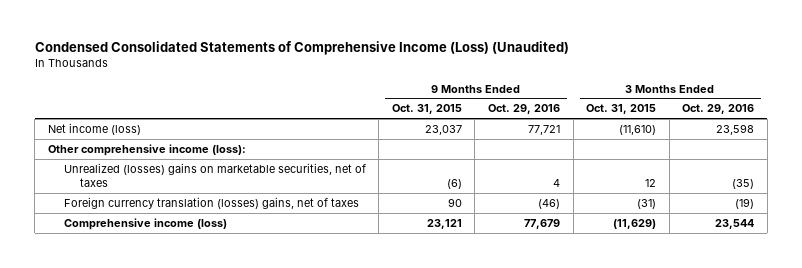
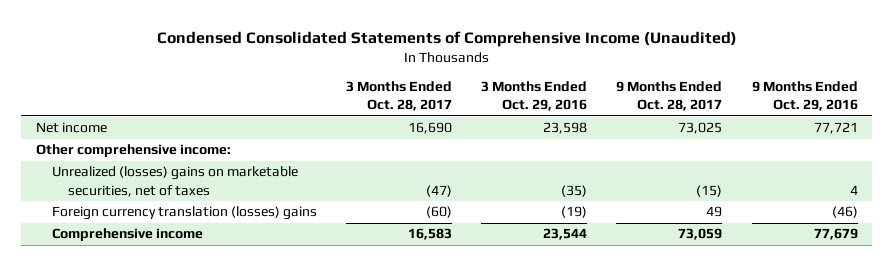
[34,41,569,56] Condensed Consolidated Statements of Comprehensive Income (Loss) (Unaudited) -> [156,30,737,47] Condensed Consolidated Statements of Comprehensive Income (Unaudited)
[391,104,462,115] Oct. 31, 2015 -> none
[586,104,657,115] Oct. 31, 2015 -> none
none -> [345,81,452,112] 3 Months Ended Oct. 28, 2017
none -> [616,81,723,112] 9 Months Ended Oct. 28, 2017
[47,122,141,135] Net income (loss) -> [35,122,107,134] Net income
[47,143,246,156] Other comprehensive income (loss): -> [35,144,231,158] Other comprehensive income:
[63,196,359,209] Foreign currency translation (losses) gains, net of taxes -> [51,206,317,221] Foreign currency translation (losses) gains
[63,217,227,230] Comprehensive income (loss) -> [51,228,203,242] Comprehensive income

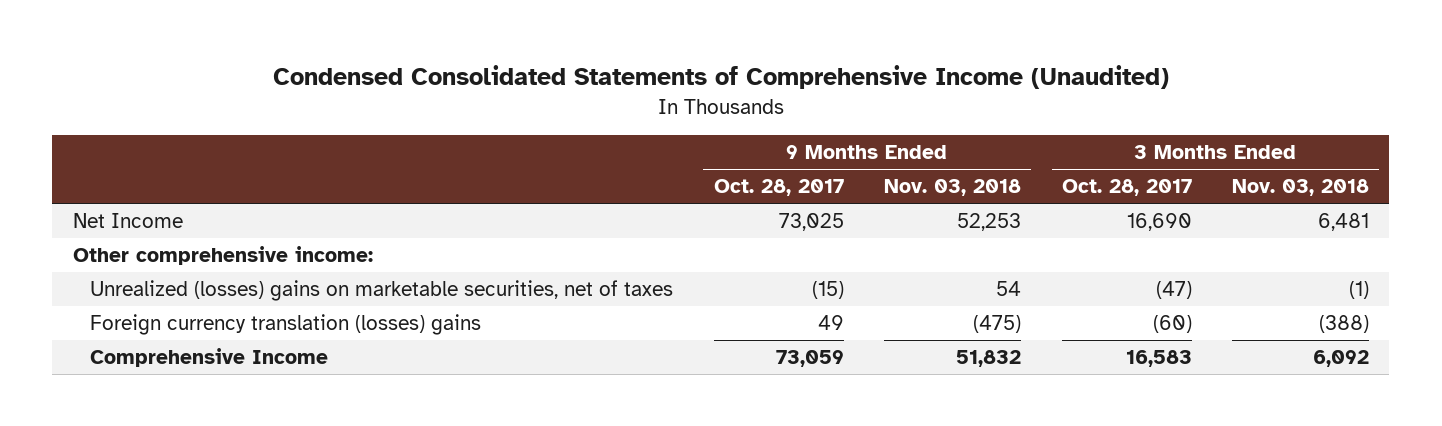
[481,81,588,112] 3 Months Ended Oct. 29, 2016 -> none
[751,81,858,112] 9 Months Ended Oct. 29, 2016 -> none
none -> [884,179,1022,197] Nov. 03, 2018
none -> [1232,179,1370,197] Nov. 03, 2018
[35,122,107,134] Net income -> [72,213,183,229] Net Income
[51,228,203,242] Comprehensive income -> [90,348,329,368] Comprehensive Income

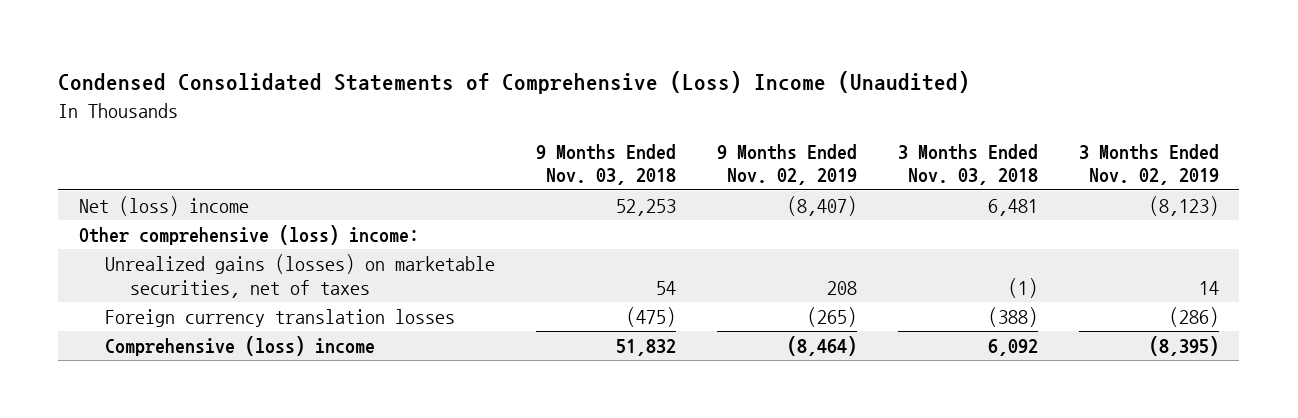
[272,65,1169,90] Condensed Consolidated Statements of Comprehensive Income (Unaudited) -> [58,71,971,95] Condensed Consolidated Statements of Comprehensive (Loss) Income (Unaudited)
[713,179,844,197] Oct. 28, 2017 -> none
[1061,179,1192,197] Oct. 28, 2017 -> none
none -> [716,143,857,186] 9 Months Ended Nov. 02, 2019
none -> [1078,143,1219,186] 3 Months Ended Nov. 02, 2019
[72,213,183,229] Net Income -> [78,196,249,217] Net (loss) income
[72,246,373,266] Other comprehensive income: -> [78,225,419,246] Other comprehensive (loss) income:
[90,280,674,302] Unrealized (losses) gains on marketable securities, net of taxes -> [104,254,495,298] Unrealized gains (losses) on marketable securities, net of taxes
[90,314,482,336] Foreign currency translation (losses) gains -> [104,309,455,328] Foreign currency translation losses
[90,348,329,368] Comprehensive Income -> [104,336,375,357] Comprehensive (loss) income

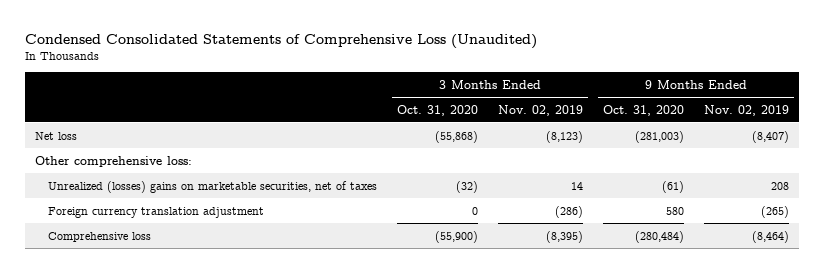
[58,71,971,95] Condensed Consolidated Statements of Comprehensive (Loss) Income (Unaudited) -> [25,33,538,49] Condensed Consolidated Statements of Comprehensive Loss (Unaudited)
[535,143,676,186] 9 Months Ended Nov. 03, 2018 -> none
[897,143,1038,186] 3 Months Ended Nov. 03, 2018 -> none
none -> [397,104,479,116] Oct. 31, 2020
none -> [603,104,685,116] Oct. 31, 2020
[78,196,249,217] Net (loss) income -> [35,131,78,140] Net loss
[78,225,419,246] Other comprehensive (loss) income: -> [35,155,193,167] Other comprehensive loss:
[104,254,495,298] Unrealized gains (losses) on marketable securities, net of taxes -> [47,180,377,193] Unrealized (losses) gains on marketable securities, net of taxes
[104,309,455,328] Foreign currency translation losses -> [47,206,264,218] Foreign currency translation adjustment
[104,336,375,357] Comprehensive (loss) income -> [47,231,151,242] Comprehensive loss

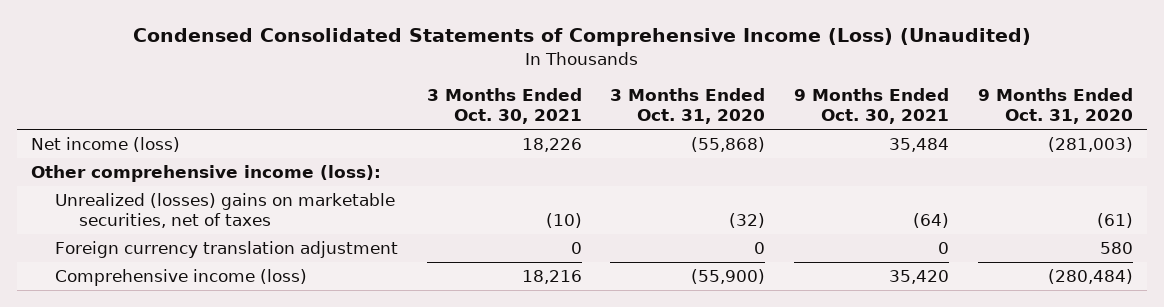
[25,33,538,49] Condensed Consolidated Statements of Comprehensive Loss (Unaudited) -> [132,28,1031,47] Condensed Consolidated Statements of Comprehensive Income (Loss) (Unaudited)
[498,104,584,116] Nov. 02, 2019 -> none
[704,104,790,116] Nov. 02, 2019 -> none
none -> [426,88,582,125] 3 Months Ended Oct. 30, 2021
none -> [794,88,950,125] 9 Months Ended Oct. 30, 2021
[35,131,78,140] Net loss -> [31,137,181,153] Net income (loss)
[35,155,193,167] Other comprehensive loss: -> [31,165,382,183] Other comprehensive income (loss):
[47,231,151,242] Comprehensive loss -> [55,269,308,287] Comprehensive income (loss)

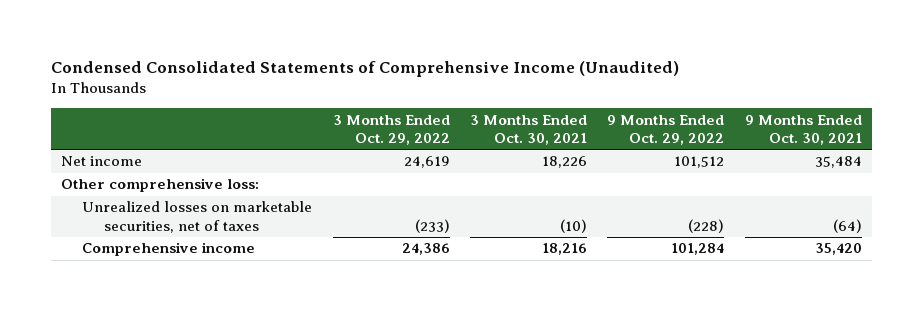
[132,28,1031,47] Condensed Consolidated Statements of Comprehensive Income (Loss) (Unaudited) -> [50,61,679,78] Condensed Consolidated Statements of Comprehensive Income (Unaudited)
[610,88,766,125] 3 Months Ended Oct. 31, 2020 -> none
[977,88,1133,125] 9 Months Ended Oct. 31, 2020 -> none
none -> [332,114,450,146] 3 Months Ended Oct. 29, 2022
none -> [607,114,725,146] 9 Months Ended Oct. 29, 2022
[55,241,399,259] Foreign currency translation adjustment -> none
[31,137,181,153] Net income (loss) -> [60,156,142,167] Net income
[31,165,382,183] Other comprehensive income (loss): -> [60,178,259,193] Other comprehensive loss:
[55,193,396,229] Unrealized (losses) gains on marketable securities, net of taxes -> [82,201,313,233] Unrealized losses on marketable securities, net of taxes
[55,269,308,287] Comprehensive income (loss) -> [82,242,256,257] Comprehensive income

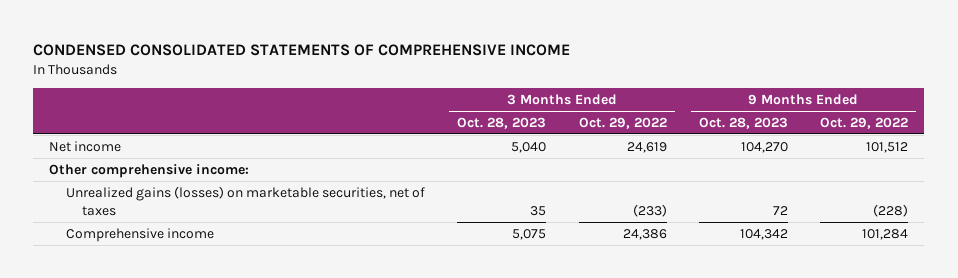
[50,61,679,78] Condensed Consolidated Statements of Comprehensive Income (Unaudited) -> [33,44,571,57] CONDENSED CONSOLIDATED STATEMENTS OF COMPREHENSIVE INCOME
[470,114,588,146] 3 Months Ended Oct. 30, 2021 -> none
[744,114,862,146] 9 Months Ended Oct. 30, 2021 -> none
none -> [457,116,547,129] Oct. 28, 2023
none -> [698,116,788,129] Oct. 28, 2023
[60,178,259,193] Other comprehensive loss: -> [49,163,250,178] Other comprehensive income:
[82,201,313,233] Unrealized losses on marketable securities, net of taxes -> [65,185,425,216] Unrealized gains (losses) on marketable securities, net of taxes

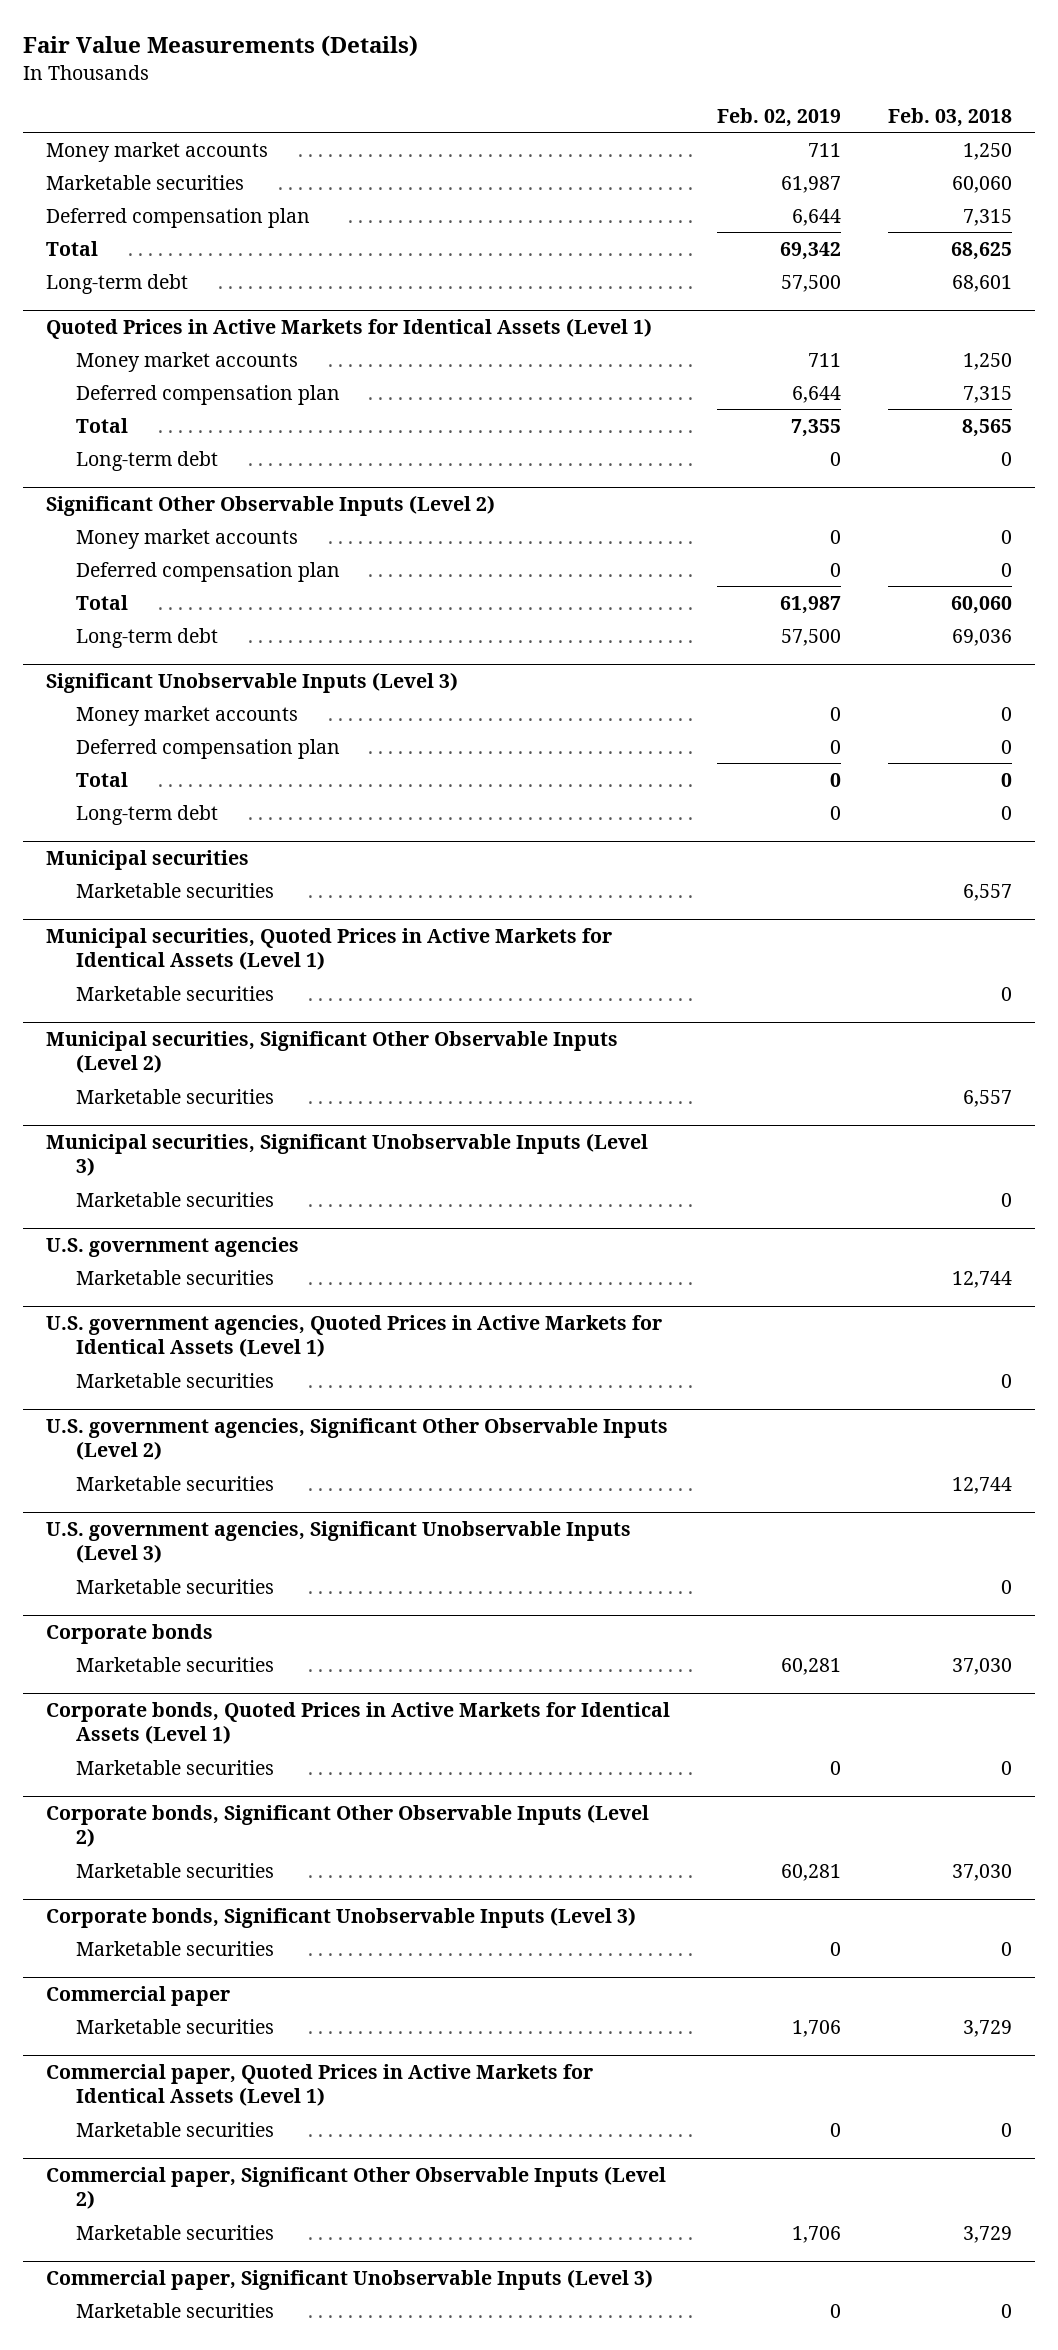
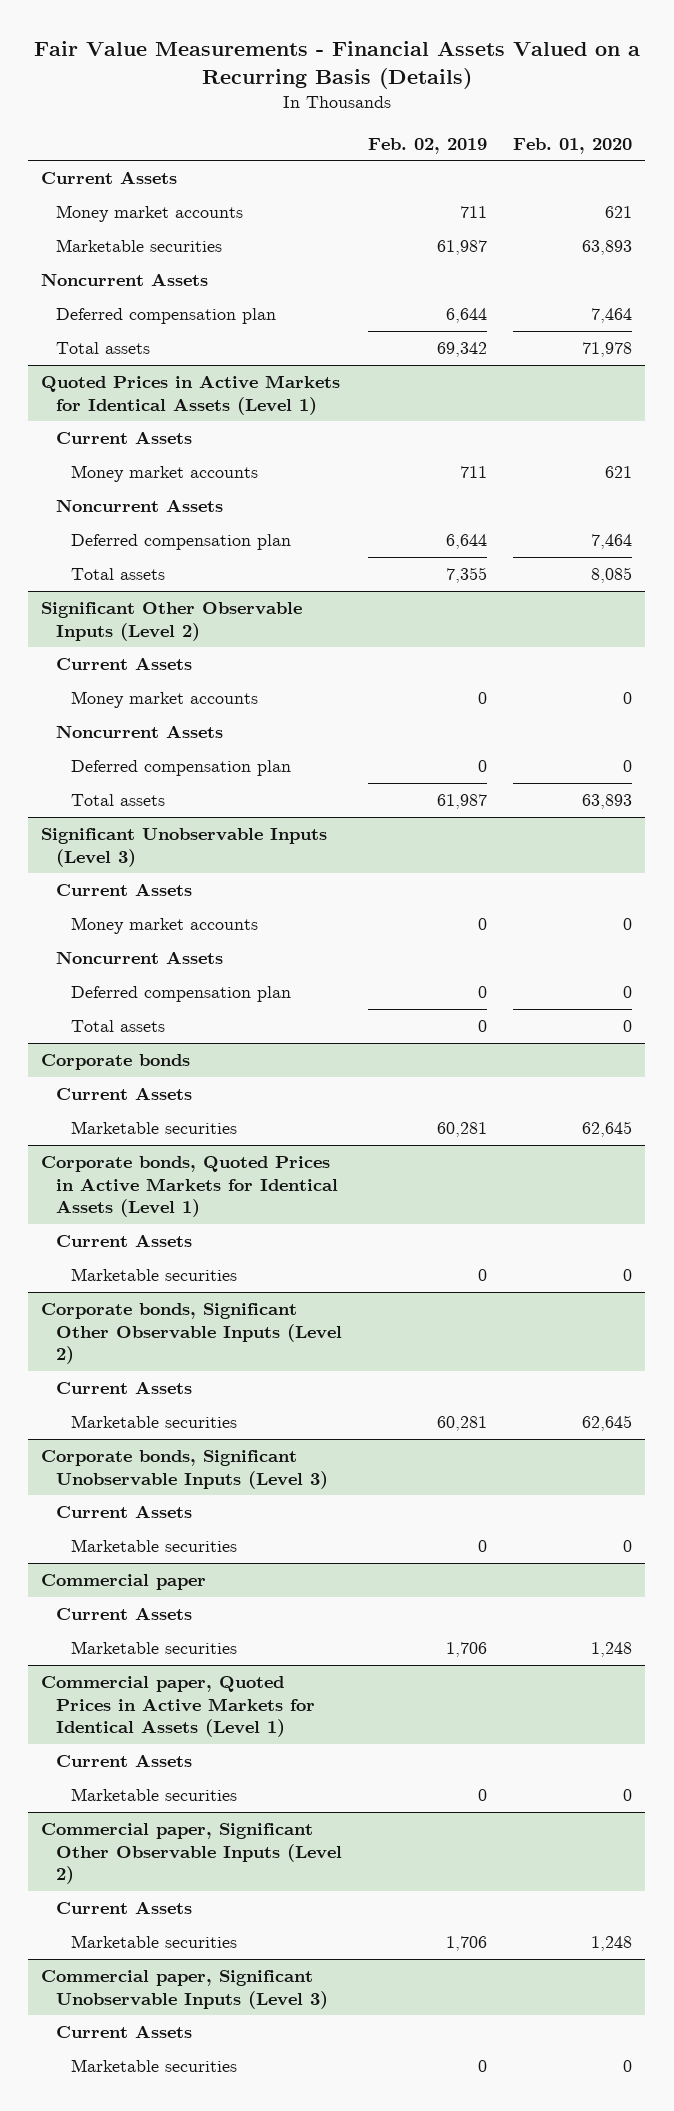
[22,35,418,58] Fair Value Measurements (Details) -> [33,41,640,90] Fair Value Measurements - Financial Assets Valued on a Recurring Basis (Details)
[887,108,1012,128] Feb. 03, 2018 -> none
none -> [513,137,633,154] Feb. 01, 2020
none -> [41,171,178,185] Current Assets
none -> [41,273,209,287] Noncurrent Assets
[45,273,188,294] Long-term debt -> none
[45,240,98,256] Total -> [56,342,151,355] Total assets
none -> [56,431,193,445] Current Assets
none -> [56,499,224,513] Noncurrent Assets
[75,450,218,471] Long-term debt -> none
[75,417,128,433] Total -> [70,568,165,581] Total assets
none -> [56,657,193,671] Current Assets
none -> [56,725,224,739] Noncurrent Assets
[75,627,218,648] Long-term debt -> none
[75,594,128,610] Total -> [70,794,165,807] Total assets
none -> [56,883,193,897] Current Assets
none -> [56,951,224,965] Noncurrent Assets
[75,804,218,825] Long-term debt -> none
[45,849,249,870] Municipal securities -> none
[75,882,274,898] Marketable securities -> none
[45,927,612,971] Municipal securities, Quoted Prices in Active Markets for Identical Assets (Level 1) -> none
[75,985,274,1001] Marketable securities -> none
[45,1030,618,1074] Municipal securities, Significant Other Observable Inputs (Level 2) -> none
[75,1088,274,1104] Marketable securities -> none
[45,1132,648,1177] Municipal securities, Significant Unobservable Inputs (Level 3) -> none
[75,1191,274,1207] Marketable securities -> none
[45,1236,299,1257] U.S. government agencies -> none
[75,1269,274,1285] Marketable securities -> none
[45,1314,662,1358] U.S. government agencies, Quoted Prices in Active Markets for Identical Assets (Level 1) -> none
[75,1372,274,1388] Marketable securities -> none
[45,1417,668,1461] U.S. government agencies, Significant Other Observable Inputs (Level 2) -> none
[75,1475,274,1491] Marketable securities -> none
[45,1520,631,1564] U.S. government agencies, Significant Unobservable Inputs (Level 3) -> none
[75,1578,274,1594] Marketable securities -> none
[75,771,128,787] Total -> [70,1020,165,1033] Total assets
none -> [56,1087,193,1101] Current Assets
none -> [56,1234,193,1248] Current Assets
none -> [56,1381,193,1395] Current Assets
none -> [56,1505,193,1519] Current Assets
none -> [56,1607,193,1621] Current Assets
none -> [56,1754,193,1768] Current Assets
none -> [56,1901,193,1915] Current Assets
none -> [56,2025,193,2039] Current Assets

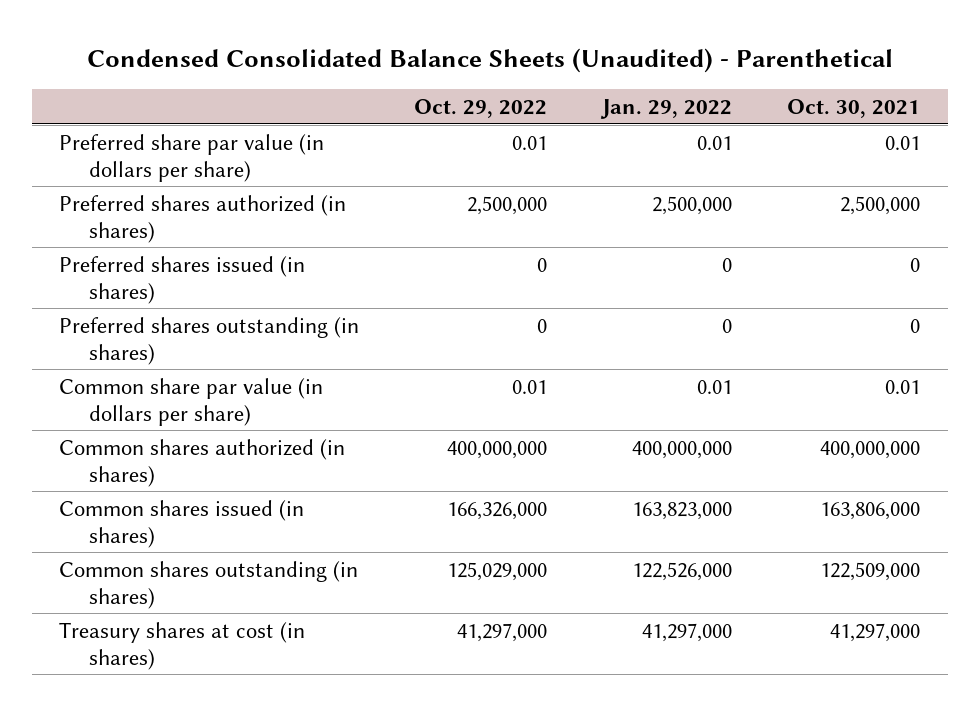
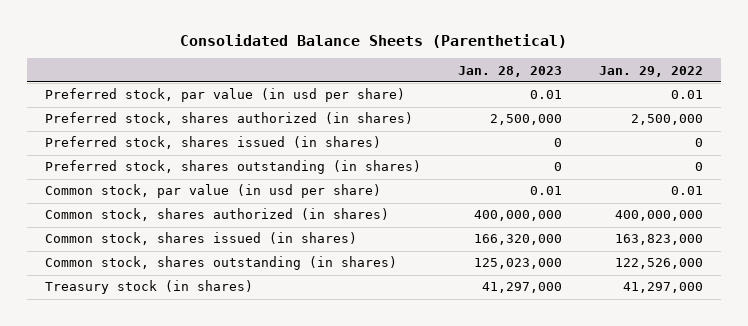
[86,47,893,73] Condensed Consolidated Balance Sheets (Unaudited) - Parenthetical -> [180,33,568,48] Consolidated Balance Sheets (Parenthetical)
[414,98,548,118] Oct. 29, 2022 -> none
[787,98,921,118] Oct. 30, 2021 -> none
none -> [458,65,563,77] Jan. 28, 2023
[59,133,325,182] Preferred share par value (in dollars per share) -> [45,88,406,103] Preferred stock, par value (in usd per share)
[59,194,347,243] Preferred shares authorized (in shares) -> [45,112,414,126] Preferred stock, shares authorized (in shares)
[59,255,306,304] Preferred shares issued (in shares) -> [45,136,382,150] Preferred stock, shares issued (in shares)
[59,316,360,365] Preferred shares outstanding (in shares) -> [45,160,422,175] Preferred stock, shares outstanding (in shares)
[59,377,324,426] Common share par value (in dollars per share) -> [45,184,382,199] Common stock, par value (in usd per share)
[59,438,346,487] Common shares authorized (in shares) -> [45,208,390,222] Common stock, shares authorized (in shares)
[59,499,305,548] Common shares issued (in shares) -> [45,232,358,246] Common stock, shares issued (in shares)
[59,560,359,609] Common shares outstanding (in shares) -> [45,256,398,271] Common stock, shares outstanding (in shares)
[59,621,306,670] Treasury shares at cost (in shares) -> [45,280,254,295] Treasury stock (in shares)

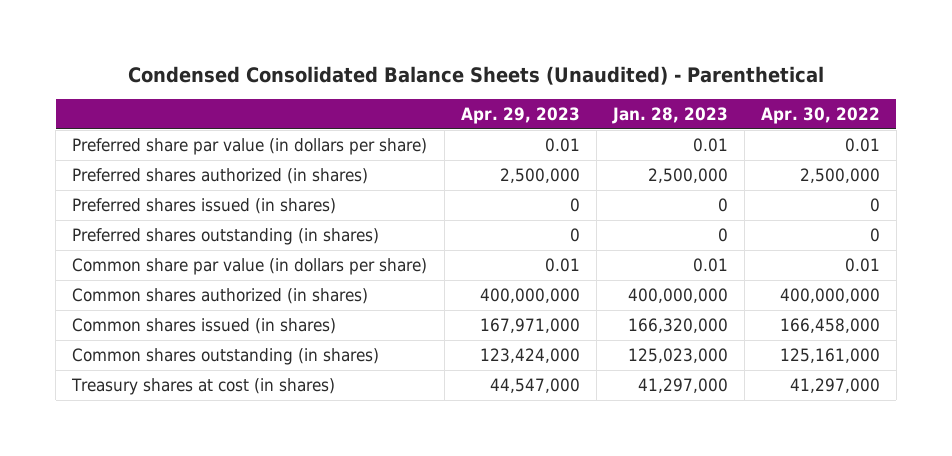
[180,33,568,48] Consolidated Balance Sheets (Parenthetical) -> [128,65,825,85] Condensed Consolidated Balance Sheets (Unaudited) - Parenthetical
[598,65,703,77] Jan. 29, 2022 -> none
none -> [460,107,580,125] Apr. 29, 2023
none -> [760,107,880,125] Apr. 30, 2022
[45,88,406,103] Preferred stock, par value (in usd per share) -> [72,138,428,156] Preferred share par value (in dollars per share)
[45,112,414,126] Preferred stock, shares authorized (in shares) -> [72,168,369,185] Preferred shares authorized (in shares)
[45,136,382,150] Preferred stock, shares issued (in shares) -> [72,198,337,215] Preferred shares issued (in shares)
[45,160,422,175] Preferred stock, shares outstanding (in shares) -> [72,228,380,246] Preferred shares outstanding (in shares)
[45,184,382,199] Common stock, par value (in usd per share) -> [72,258,428,276] Common share par value (in dollars per share)
[45,208,390,222] Common stock, shares authorized (in shares) -> [72,288,369,305] Common shares authorized (in shares)
[45,232,358,246] Common stock, shares issued (in shares) -> [72,318,337,335] Common shares issued (in shares)
[45,256,398,271] Common stock, shares outstanding (in shares) -> [72,348,380,366] Common shares outstanding (in shares)
[45,280,254,295] Treasury stock (in shares) -> [71,378,336,396] Treasury shares at cost (in shares)

